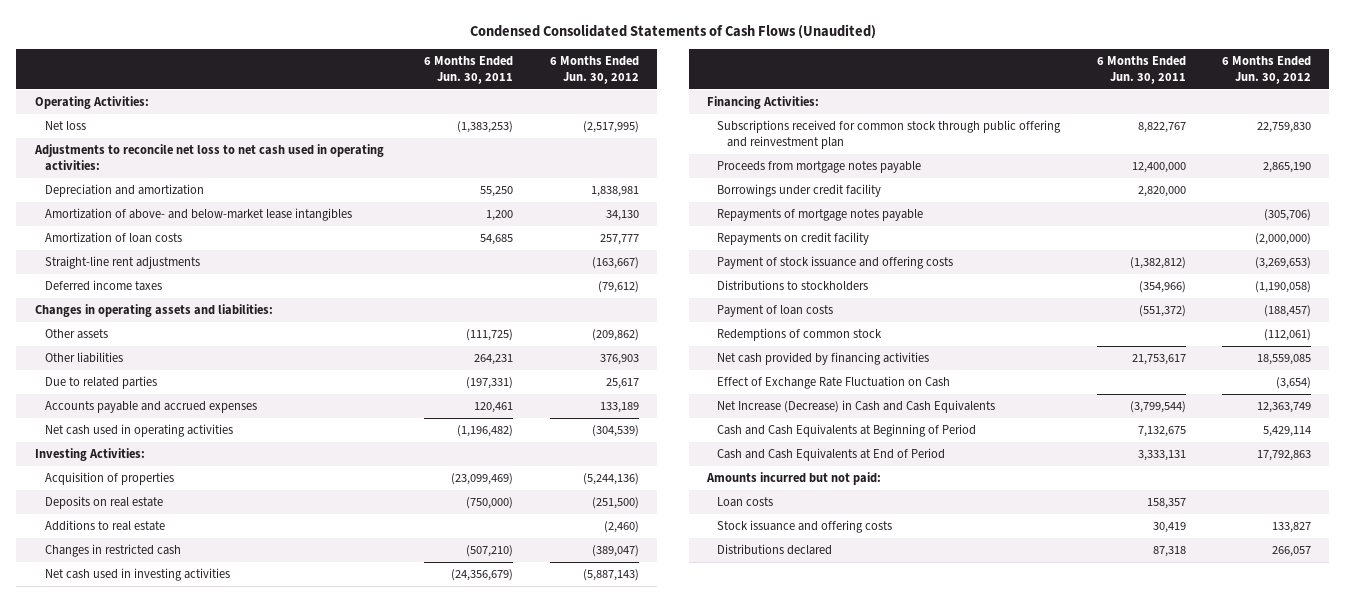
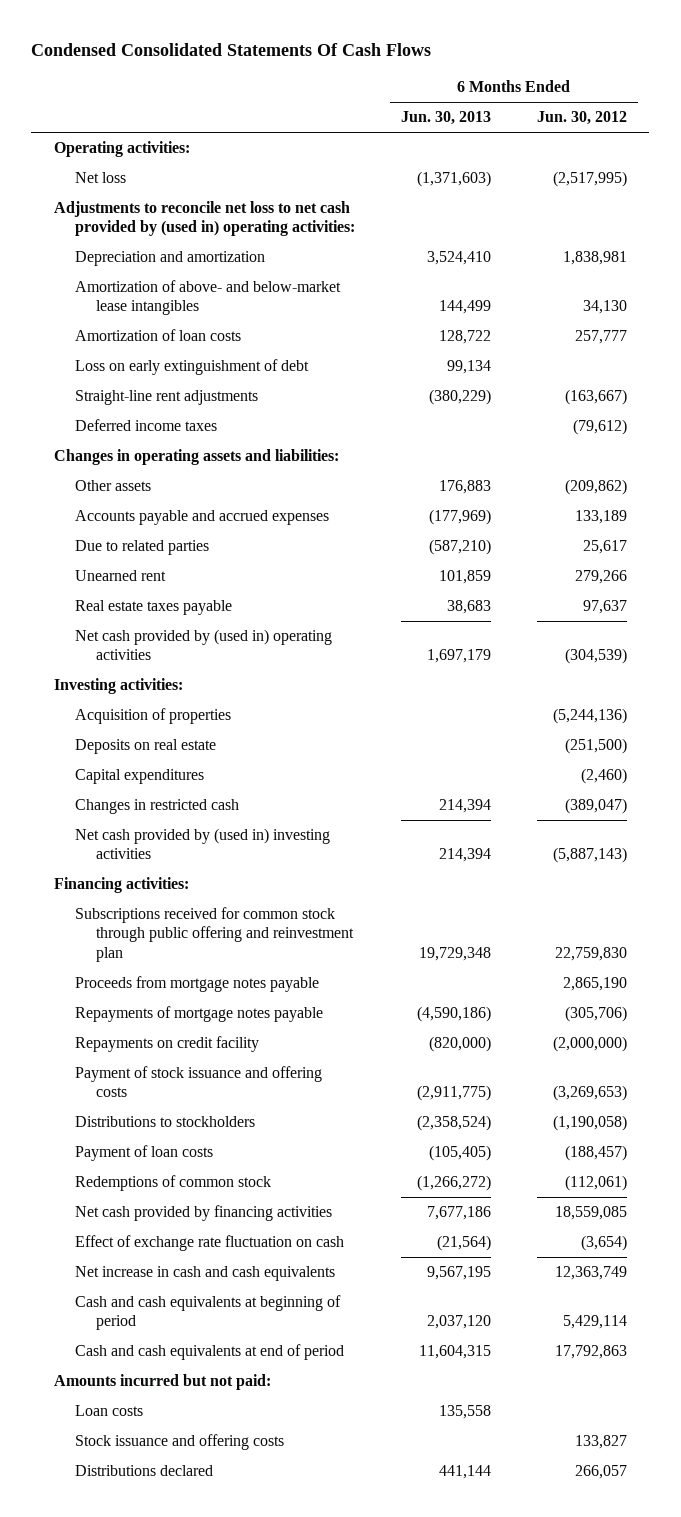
[469,23,876,39] Condensed Consolidated Statements of Cash Flows (Unaudited) -> [31,43,432,57] Condensed Consolidated Statements Of Cash Flows
[424,55,514,84] 6 Months Ended Jun. 30, 2011 -> none
none -> [400,111,491,126] Jun. 30, 2013
[34,96,149,110] Operating Activities: -> [54,141,191,158] Operating activities:
[33,144,384,172] Adjustments to reconcile net loss to net cash used in operating activities: -> [54,201,356,237] Adjustments to reconcile net loss to net cash provided by (used in) operating activities:
none -> [75,359,310,376] Loss on early extinguishment of debt
[44,352,123,364] Other liabilities -> none
[44,376,157,390] Due to related parties -> [75,540,210,556] Due to related parties
none -> [75,570,167,582] Unearned rent
none -> [75,600,233,616] Real estate taxes payable
[44,424,233,438] Net cash used in operating activities -> [75,629,333,661] Net cash provided by (used in) operating activities
[34,448,145,462] Investing Activities: -> [54,678,184,695] Investing activities:
[44,520,165,532] Additions to real estate -> [75,769,205,785] Capital expenditures
[44,568,230,582] Net cash used in investing activities -> [75,828,331,860] Net cash provided by (used in) investing activities
[706,96,819,110] Financing Activities: -> [54,877,190,894] Financing activities:
[717,184,882,198] Borrowings under credit facility -> none
[717,376,951,390] Effect of Exchange Rate Fluctuation on Cash -> [75,1235,345,1252] Effect of exchange rate fluctuation on cash
[717,400,996,414] Net Increase (Decrease) in Cash and Cash Equivalents -> [75,1266,336,1282] Net increase in cash and cash equivalents
[717,424,977,438] Cash and Cash Equivalents at Beginning of Period -> [75,1295,342,1331] Cash and cash equivalents at beginning of period
[717,448,946,462] Cash and Cash Equivalents at End of Period -> [75,1344,345,1361] Cash and cash equivalents at end of period

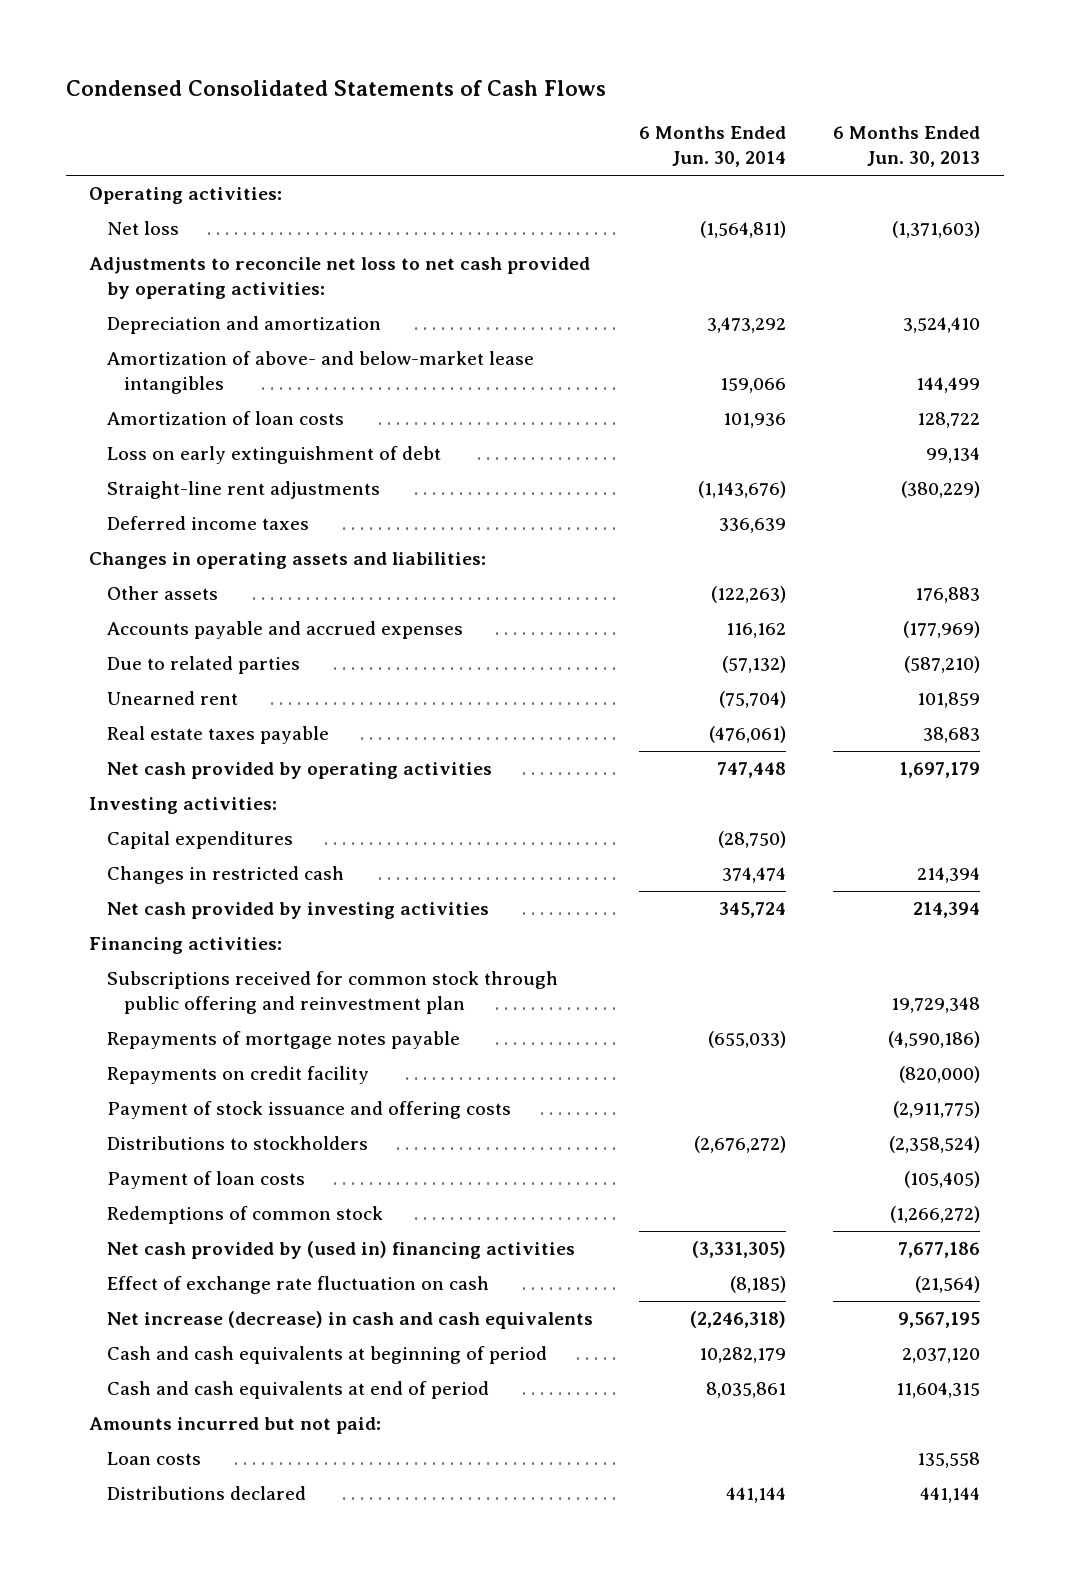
[31,43,432,57] Condensed Consolidated Statements Of Cash Flows -> [66,79,607,96] Condensed Consolidated Statements of Cash Flows
[536,111,627,126] Jun. 30, 2012 -> none
none -> [639,126,787,168] 6 Months Ended Jun. 30, 2014
[54,201,356,237] Adjustments to reconcile net loss to net cash provided by (used in) operating activities: -> [89,257,591,300] Adjustments to reconcile net loss to net cash provided by operating activities:
[75,629,333,661] Net cash provided by (used in) operating activities -> [106,762,492,780] Net cash provided by operating activities
[75,708,232,725] Acquisition of properties -> none
[75,739,217,755] Deposits on real estate -> none
[75,828,331,860] Net cash provided by (used in) investing activities -> [106,902,489,920] Net cash provided by investing activities
[75,976,320,993] Proceeds from mortgage notes payable -> none
[75,1205,333,1222] Net cash provided by financing activities -> [106,1241,575,1260] Net cash provided by (used in) financing activities
[75,1266,336,1282] Net increase in cash and cash equivalents -> [106,1311,593,1330] Net increase (decrease) in cash and cash equivalents
[75,1434,285,1451] Stock issuance and offering costs -> none

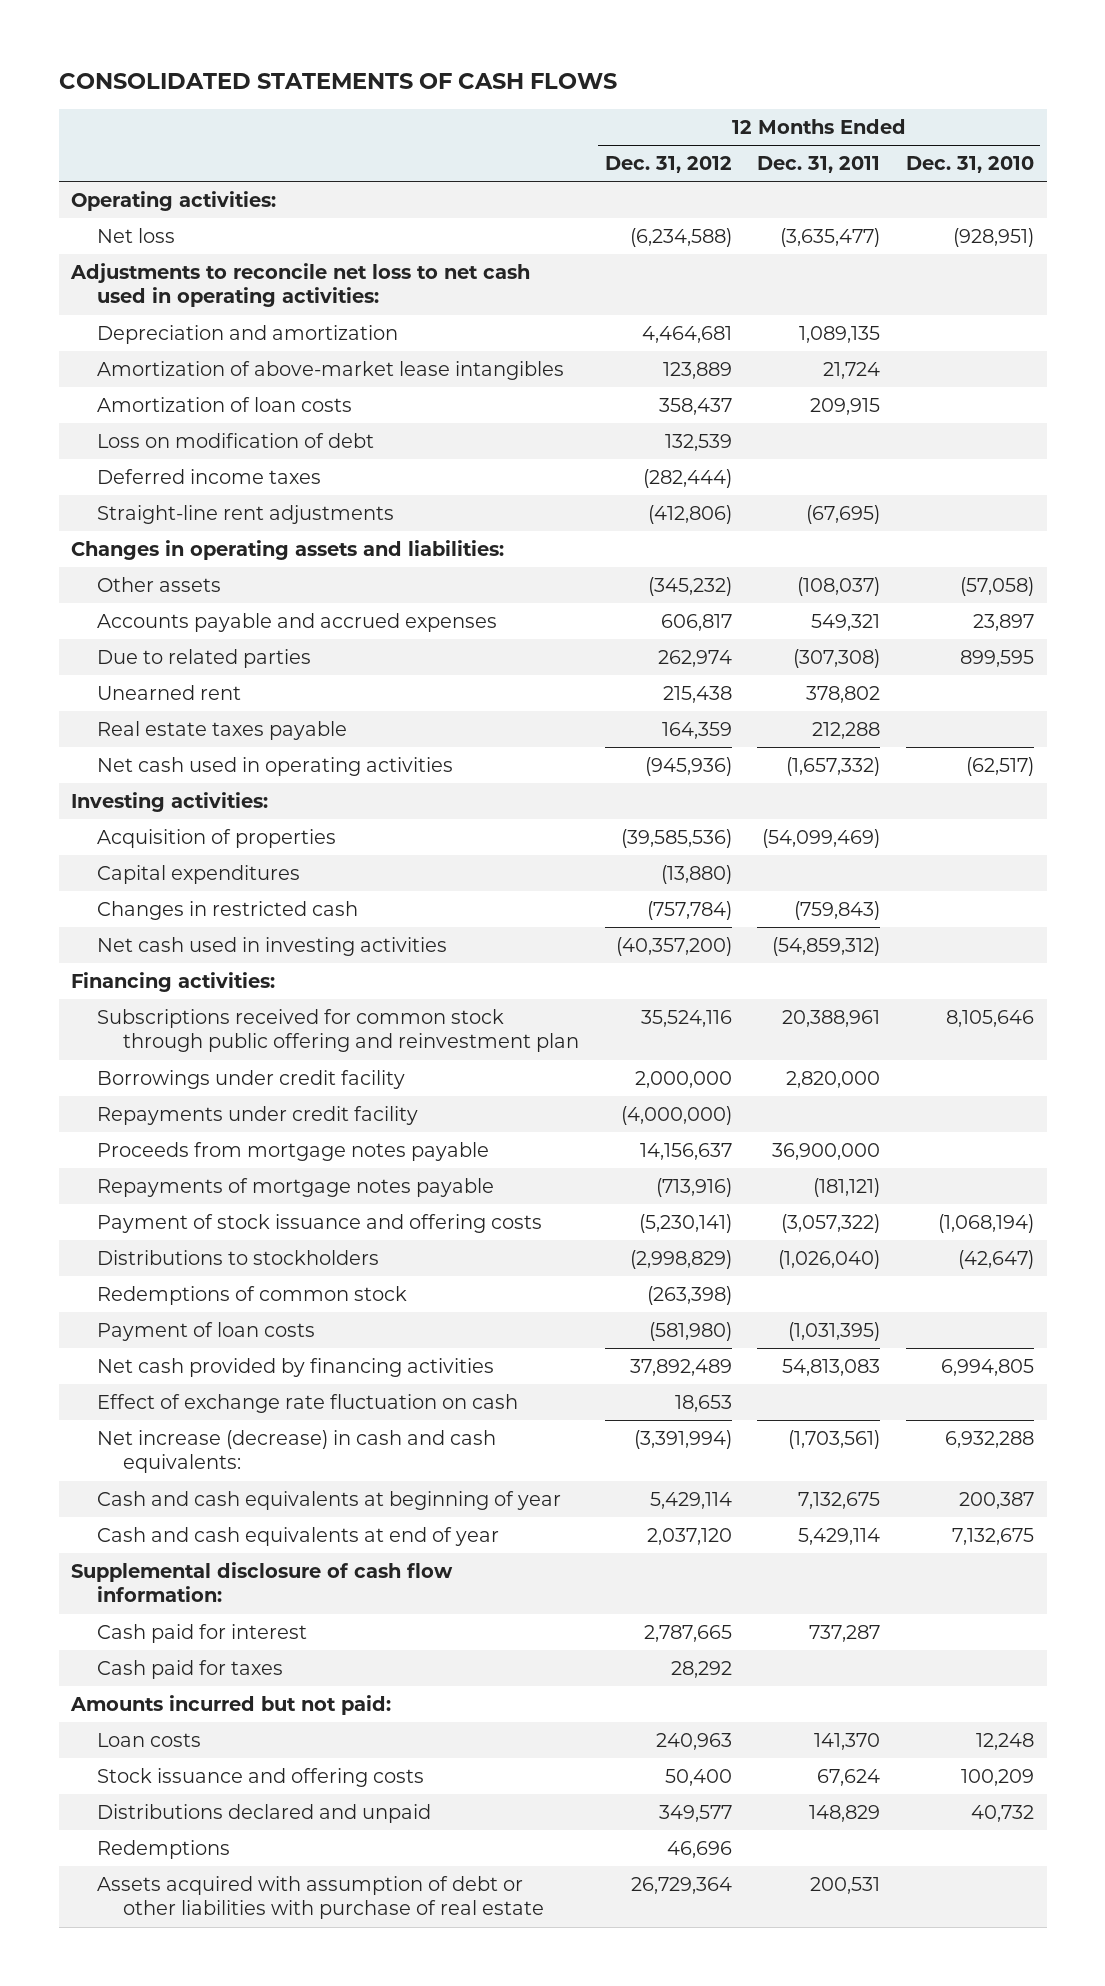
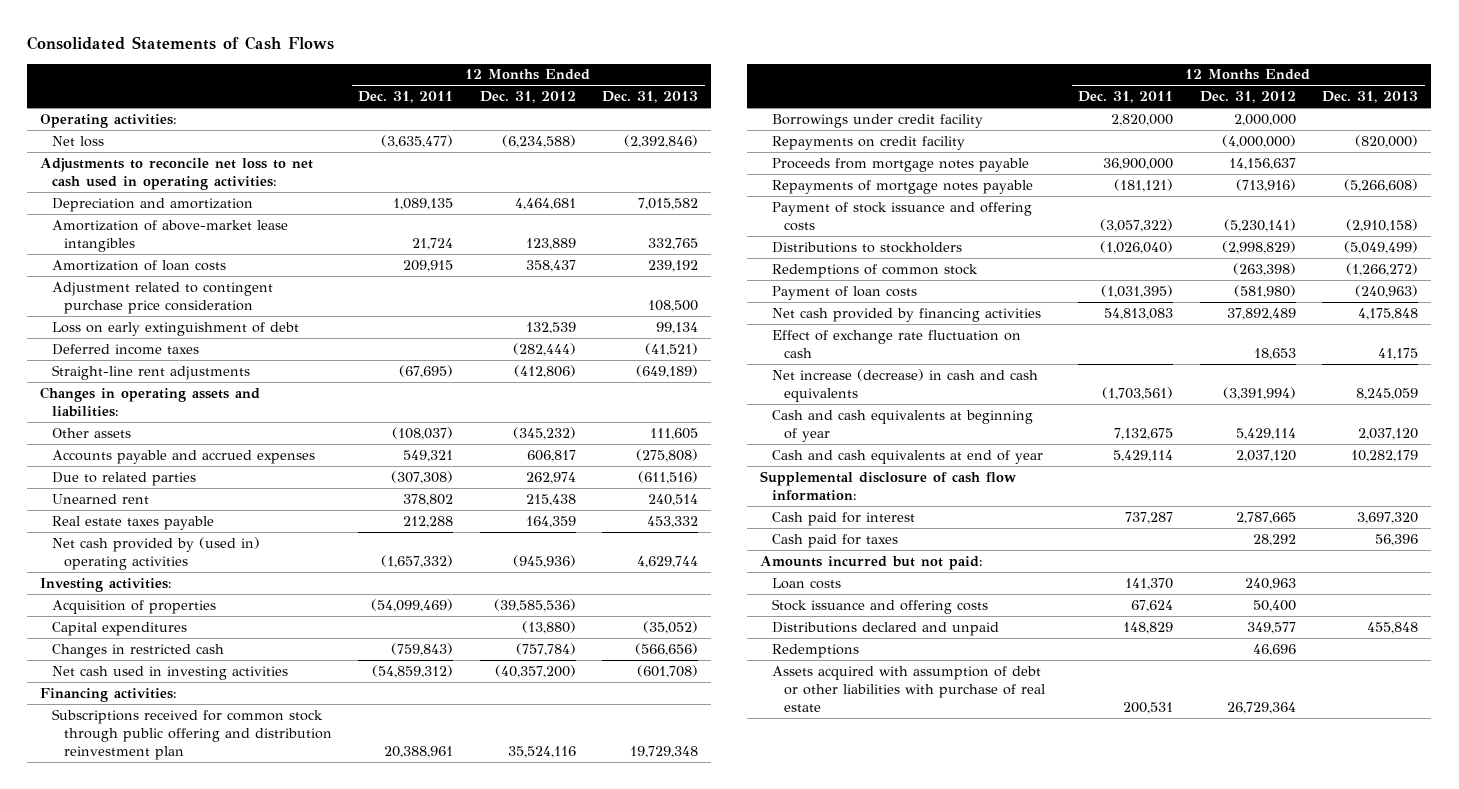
[58,73,617,90] CONSOLIDATED STATEMENTS OF CASH FLOWS -> [27,36,335,51] Consolidated Statements of Cash Flows
[905,156,1034,174] Dec. 31, 2010 -> none
none -> [602,91,699,104] Dec. 31, 2013
none -> [52,281,274,314] Adjustment related to contingent purchase price consideration
[97,432,375,448] Loss on modification of debt -> [52,321,300,336] Loss on early extinguishment of debt
[97,756,454,776] Net cash used in operating activities -> [52,536,261,570] Net cash provided by (used in) operating activities
[97,1008,580,1053] Subscriptions received for common stock through public offering and reinvestment plan -> [52,708,333,760] Subscriptions received for common stock through public offering and distribution reinvestment plan
[97,1105,419,1125] Repayments under credit facility -> [772,135,966,150] Repayments on credit facility
[97,1429,497,1474] Net increase (decrease) in cash and cash equivalents: -> [772,368,1039,402] Net increase (decrease) in cash and cash equivalents

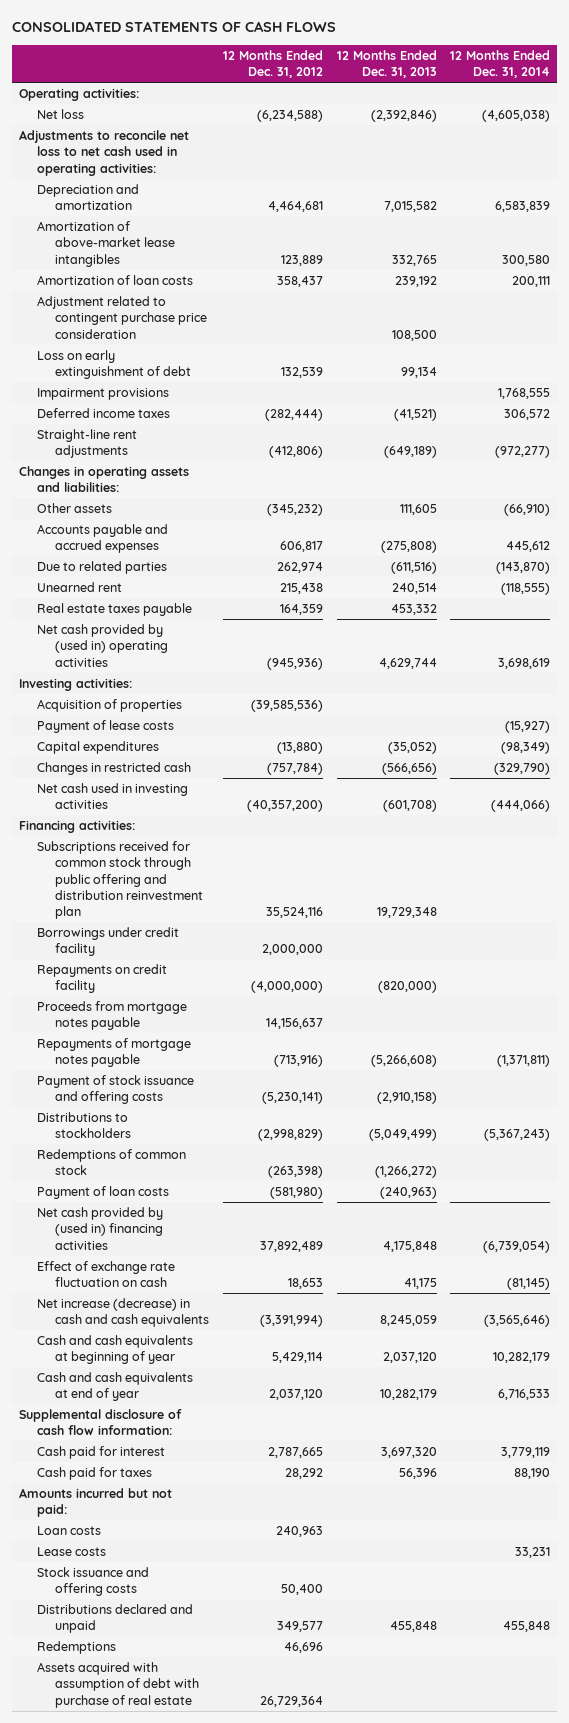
[27,36,335,51] Consolidated Statements of Cash Flows -> [12,21,337,33] CONSOLIDATED STATEMENTS OF CASH FLOWS
[358,91,454,104] Dec. 31, 2011 -> none
none -> [450,49,551,79] 12 Months Ended Dec. 31, 2014
none -> [37,388,170,401] Impairment provisions
none -> [37,720,175,734] Payment of lease costs
[772,307,1042,322] Net cash provided by financing activities -> [37,1207,164,1250] Net cash provided by (used in) financing activities
none -> [37,1547,107,1557] Lease costs
[772,665,1045,712] Assets acquired with assumption of debt or other liabilities with purchase of real estate -> [37,1662,200,1708] Assets acquired with assumption of debt with purchase of real estate

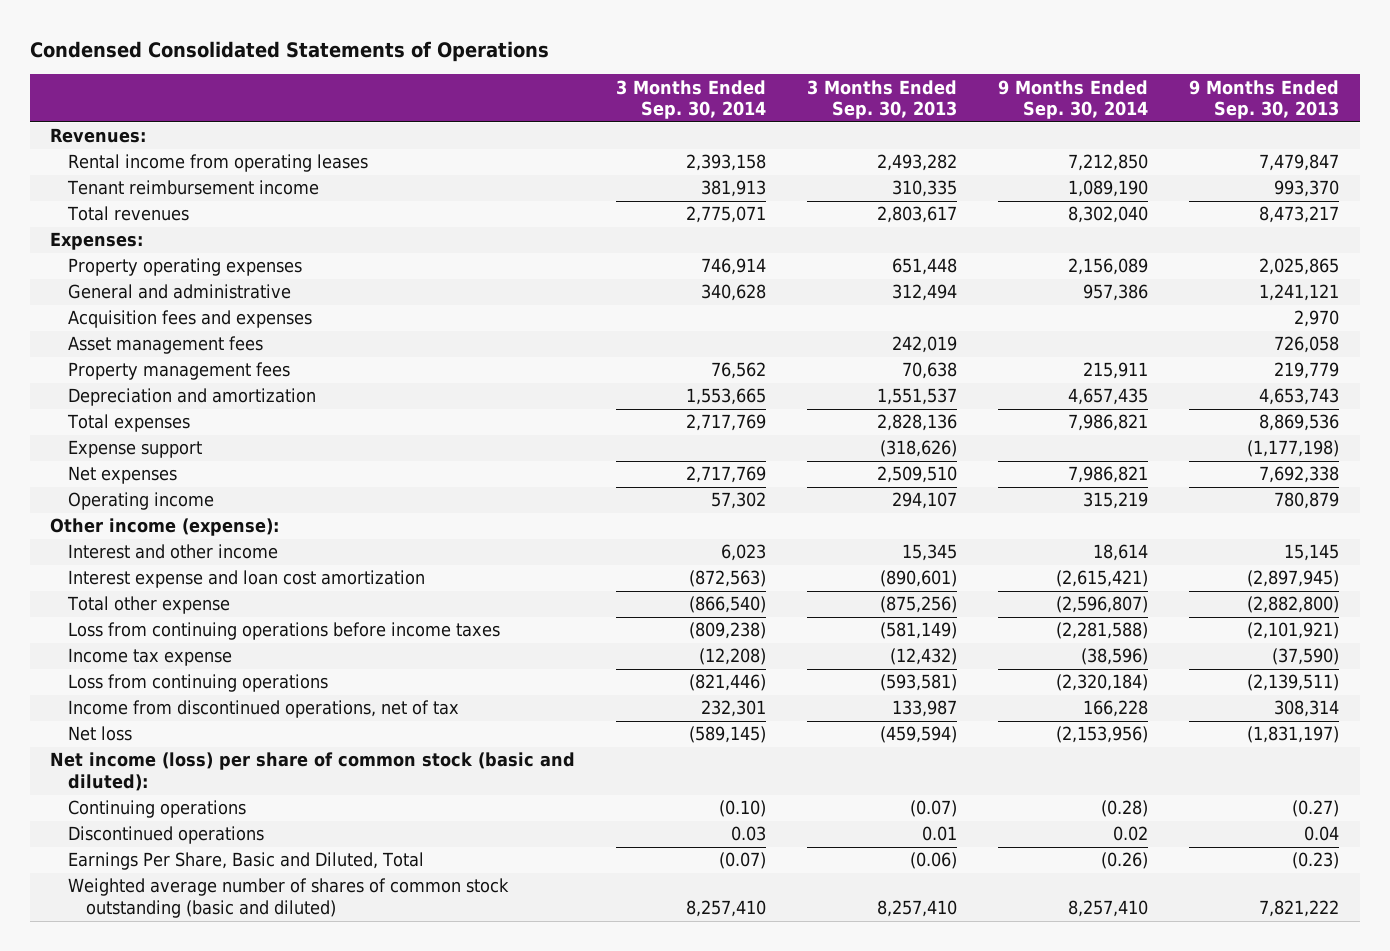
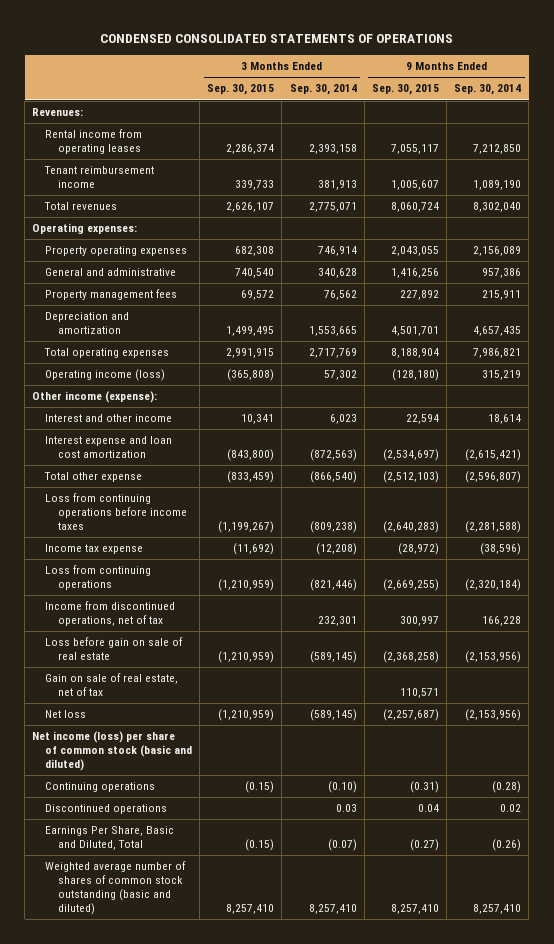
[29,40,549,62] Condensed Consolidated Statements of Operations -> [99,33,453,43] CONDENSED CONSOLIDATED STATEMENTS OF OPERATIONS
[807,79,958,120] 3 Months Ended Sep. 30, 2013 -> none
[1189,79,1340,120] 9 Months Ended Sep. 30, 2013 -> none
none -> [207,84,275,96] Sep. 30, 2015
none -> [371,84,439,96] Sep. 30, 2015
[50,232,144,251] Expenses: -> [32,223,138,235] Operating expenses:
[68,310,313,329] Acquisition fees and expenses -> none
[68,336,264,355] Asset management fees -> none
[68,440,203,459] Expense support -> none
[68,466,178,485] Net expenses -> none
[67,414,191,433] Total expenses -> [44,348,170,359] Total operating expenses
[68,492,215,511] Operating income -> [45,369,166,382] Operating income (loss)
none -> [45,637,184,661] Loss before gain on sale of real estate
none -> [45,673,179,697] Gain on sale of real estate, net of tax
[50,752,576,792] Net income (loss) per share of common stock (basic and diluted): -> [32,731,193,772] Net income (loss) per share of common stock (basic and diluted)

